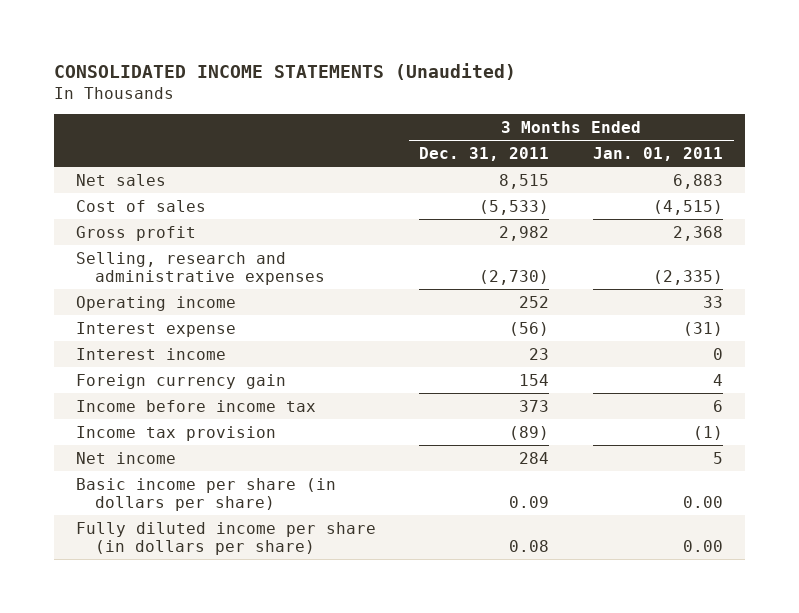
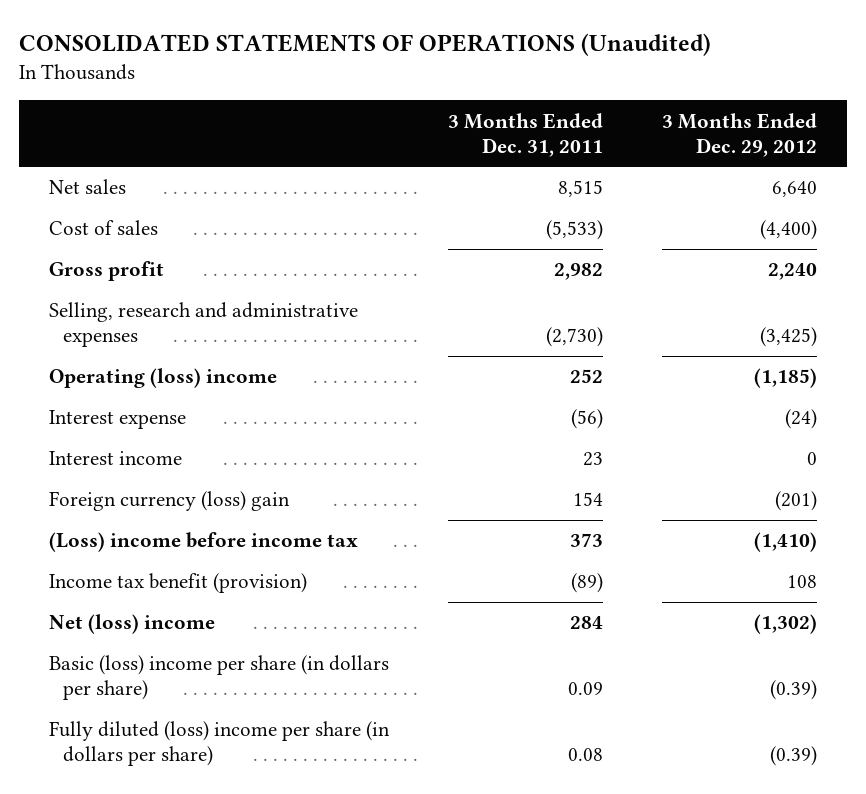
[53,62,516,80] CONSOLIDATED INCOME STATEMENTS (Unaudited) -> [18,33,711,57] CONSOLIDATED STATEMENTS OF OPERATIONS (Unaudited)
[593,146,724,161] Jan. 01, 2011 -> none
none -> [662,112,818,157] 3 Months Ended Dec. 29, 2012
[75,295,236,311] Operating income -> [48,368,277,389] Operating (loss) income
[75,373,286,389] Foreign currency gain -> [48,491,290,512] Foreign currency (loss) gain
[75,399,316,412] Income before income tax -> [48,532,358,553] (Loss) income before income tax
[75,425,276,441] Income tax provision -> [48,573,307,594] Income tax benefit (provision)
[75,451,176,464] Net income -> [48,614,215,635] Net (loss) income
[75,477,336,512] Basic income per share (in dollars per share) -> [48,655,389,701] Basic (loss) income per share (in dollars per share)
[75,521,376,556] Fully diluted income per share (in dollars per share) -> [48,721,390,767] Fully diluted (loss) income per share (in dollars per share)

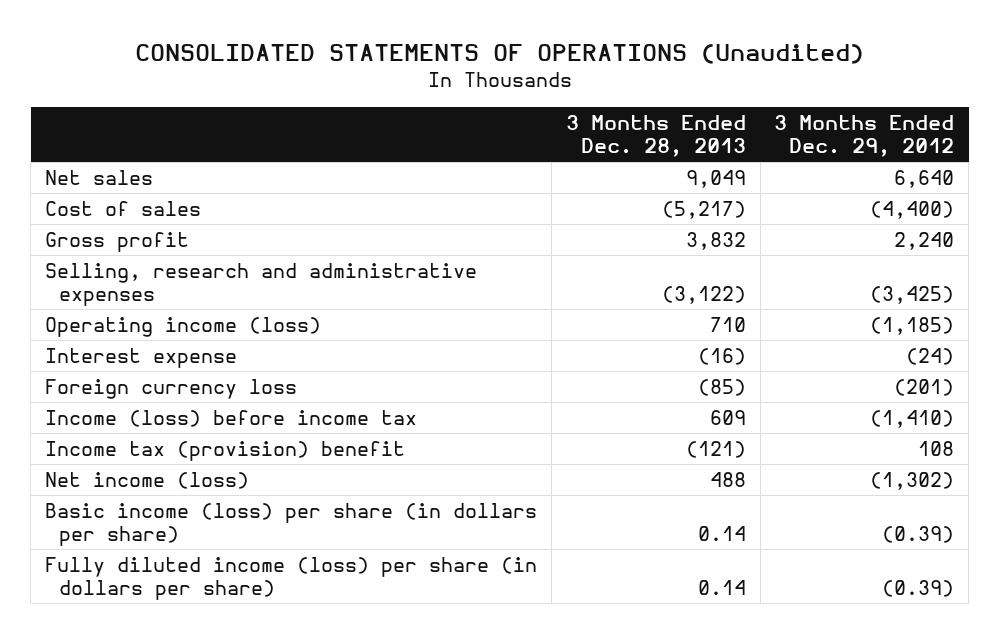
[447,112,603,157] 3 Months Ended Dec. 31, 2011 -> none
none -> [565,114,746,158] 3 Months Ended Dec. 28, 2013
[48,368,277,389] Operating (loss) income -> [45,316,322,337] Operating income (loss)
[48,451,182,466] Interest income -> none
[48,491,290,512] Foreign currency (loss) gain -> [45,378,298,399] Foreign currency loss
[48,532,358,553] (Loss) income before income tax -> [45,409,418,427] Income (loss) before income tax
[48,573,307,594] Income tax benefit (provision) -> [45,440,406,461] Income tax (provision) benefit
[48,614,215,635] Net (loss) income -> [45,471,250,489] Net income (loss)
[48,655,389,701] Basic (loss) income per share (in dollars per share) -> [45,502,538,547] Basic income (loss) per share (in dollars per share)
[48,721,390,767] Fully diluted (loss) income per share (in dollars per share) -> [45,556,538,601] Fully diluted income (loss) per share (in dollars per share)

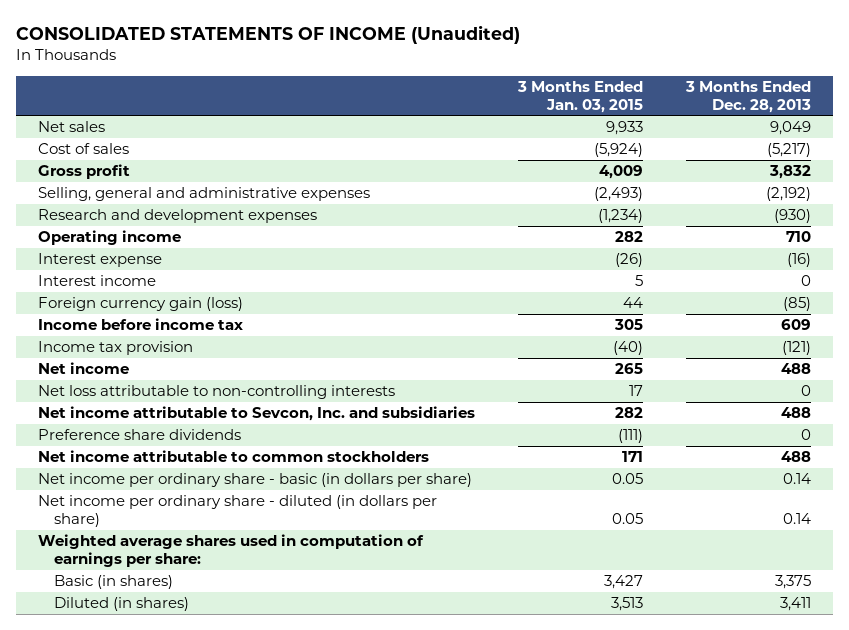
[134,44,864,65] CONSOLIDATED STATEMENTS OF OPERATIONS (Unaudited) -> [16,24,521,44] CONSOLIDATED STATEMENTS OF INCOME (Unaudited)
[774,114,955,158] 3 Months Ended Dec. 29, 2012 -> none
none -> [517,80,644,113] 3 Months Ended Jan. 03, 2015
[45,262,478,307] Selling, research and administrative expenses -> [37,187,370,202] Selling, general and administrative expenses
[661,286,746,305] (3,122) -> [766,187,812,202] (2,192)
none -> [37,209,317,224] Research and development expenses
[45,316,322,337] Operating income (loss) -> [37,230,181,246] Operating income
none -> [37,275,156,287] Interest income
[45,378,298,399] Foreign currency loss -> [37,297,243,312] Foreign currency gain (loss)
[45,409,418,427] Income (loss) before income tax -> [37,318,243,331] Income before income tax
[45,440,406,461] Income tax (provision) benefit -> [37,341,193,356] Income tax provision
[45,471,250,489] Net income (loss) -> [37,362,129,375] Net income
none -> [37,385,395,400] Net loss attributable to non-controlling interests
none -> [37,406,475,422] Net income attributable to Sevcon, Inc. and subsidiaries
none -> [37,429,241,441] Preference share dividends
none -> [37,450,429,463] Net income attributable to common stockholders
[45,502,538,547] Basic income (loss) per share (in dollars per share) -> [37,473,472,488] Net income per ordinary share - basic (in dollars per share)
[45,556,538,601] Fully diluted income (loss) per share (in dollars per share) -> [37,495,437,528] Net income per ordinary share - diluted (in dollars per share)
none -> [37,534,424,568] Weighted average shares used in computation of earnings per share:
none -> [54,575,174,590] Basic (in shares)
none -> [54,597,190,612] Diluted (in shares)

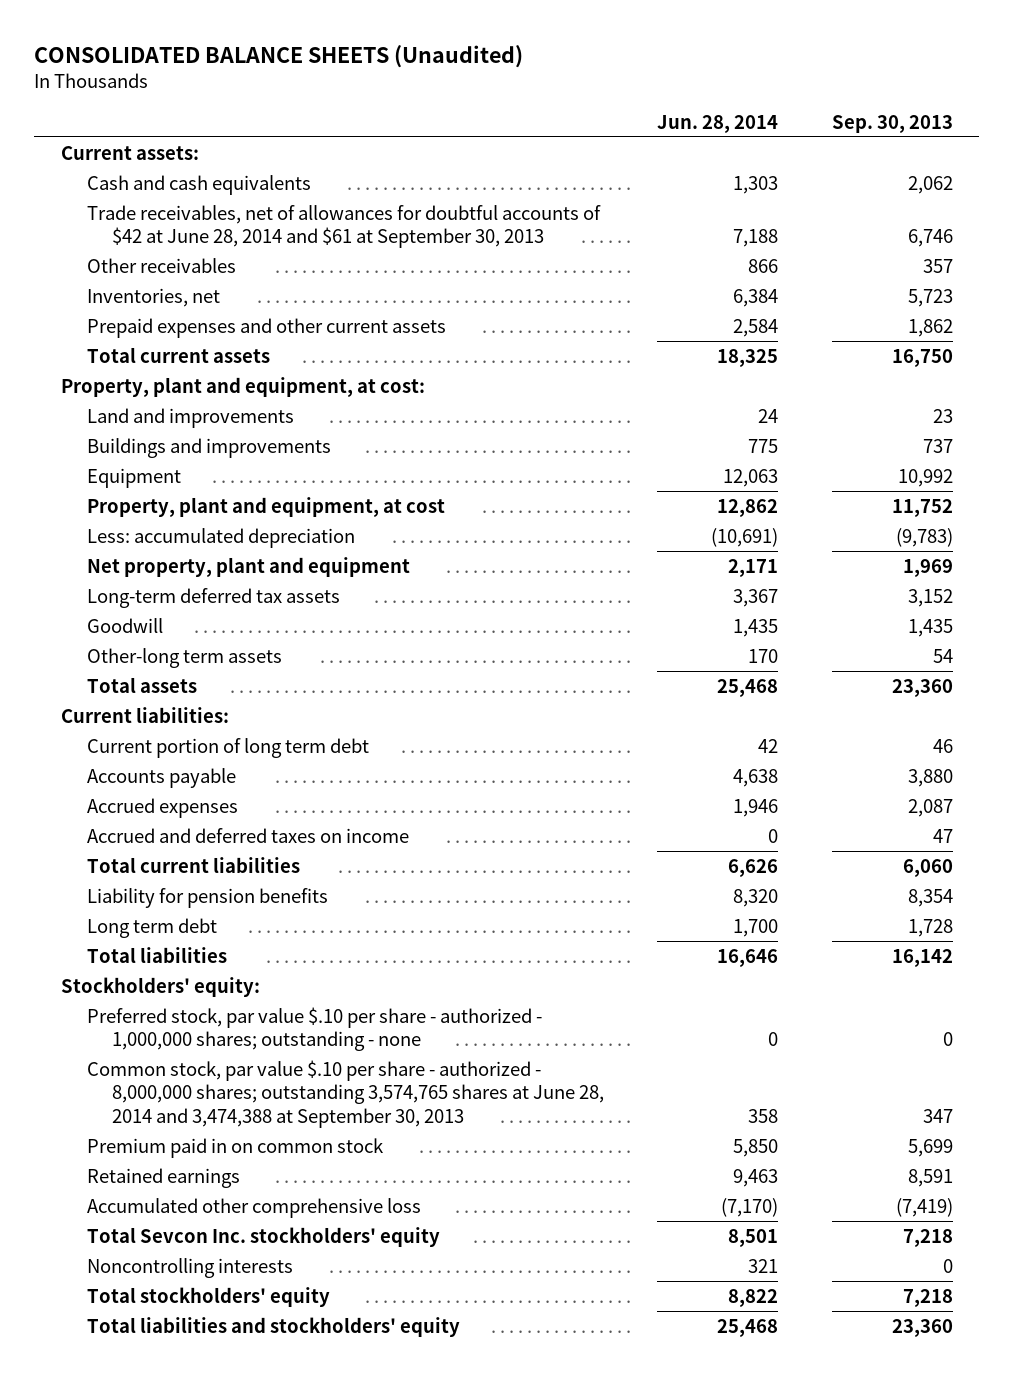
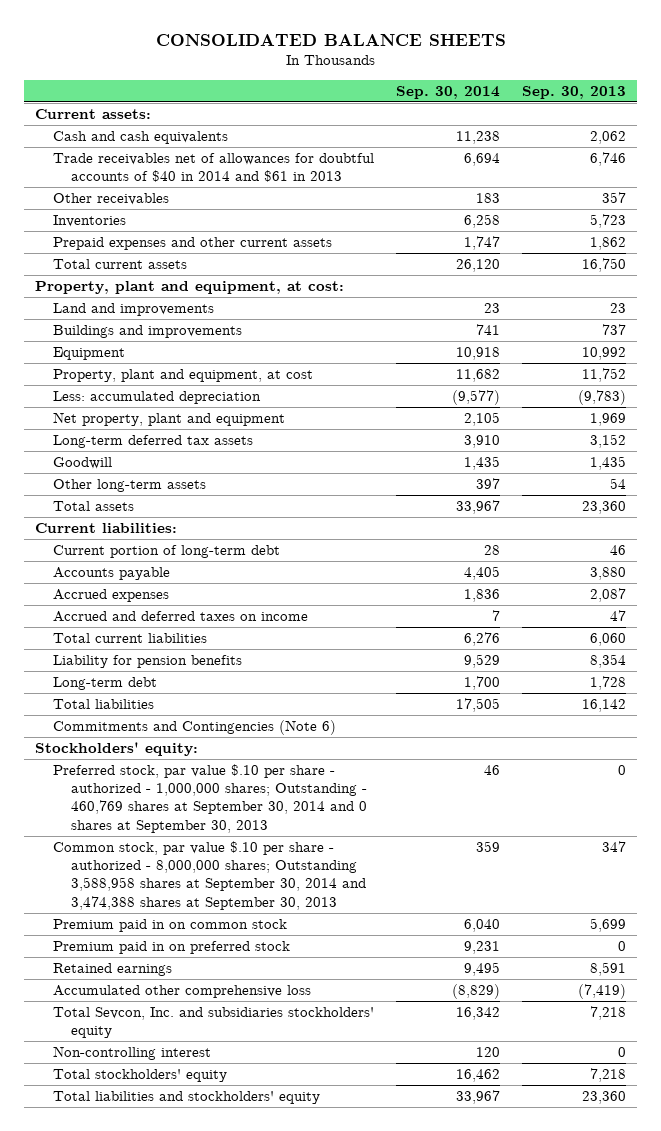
[34,45,524,69] CONSOLIDATED BALANCE SHEETS (Unaudited) -> [155,34,506,47] CONSOLIDATED BALANCE SHEETS
[657,114,779,133] Jun. 28, 2014 -> none
none -> [396,85,501,99] Sep. 30, 2014
[86,204,601,249] Trade receivables, net of allowances for doubtful accounts of $42 at June 28, 2014 and $61 at September 30, 2013 -> [52,152,374,183] Trade receivables net of allowances for doubtful accounts of $40 in 2014 and $61 in 2013
[86,287,220,307] Inventories, net -> [52,214,126,227] Inventories
[86,647,282,668] Other-long term assets -> [52,478,206,492] Other long-term assets
[86,737,369,758] Current portion of long term debt -> [52,544,280,558] Current portion of long-term debt
[86,917,217,938] Long term debt -> [52,676,157,690] Long-term debt
none -> [52,719,336,735] Commitments and Contingencies (Note 6)
[86,1006,542,1052] Preferred stock, par value $.10 per share - authorized - 1,000,000 shares; outstanding - none -> [52,763,367,833] Preferred stock, par value $.10 per share - authorized - 1,000,000 shares; Outstanding - 460,769 shares at September 30, 2014 and 0 shares at September 30, 2013
[86,1059,605,1128] Common stock, par value $.10 per share - authorized - 8,000,000 shares; outstanding 3,574,765 shares at June 28, 2014 and 3,474,388 at September 30, 2013 -> [52,840,366,910] Common stock, par value $.10 per share - authorized - 8,000,000 shares; Outstanding 3,588,958 shares at September 30, 2014 and 3,474,388 shares at September 30, 2013
none -> [52,940,290,954] Premium paid in on preferred stock
[86,1226,440,1247] Total Sevcon Inc. stockholders' equity -> [52,1006,374,1039] Total Sevcon, Inc. and subsidiaries stockholders' equity
[86,1257,293,1278] Noncontrolling interests -> [52,1045,211,1060] Non-controlling interest

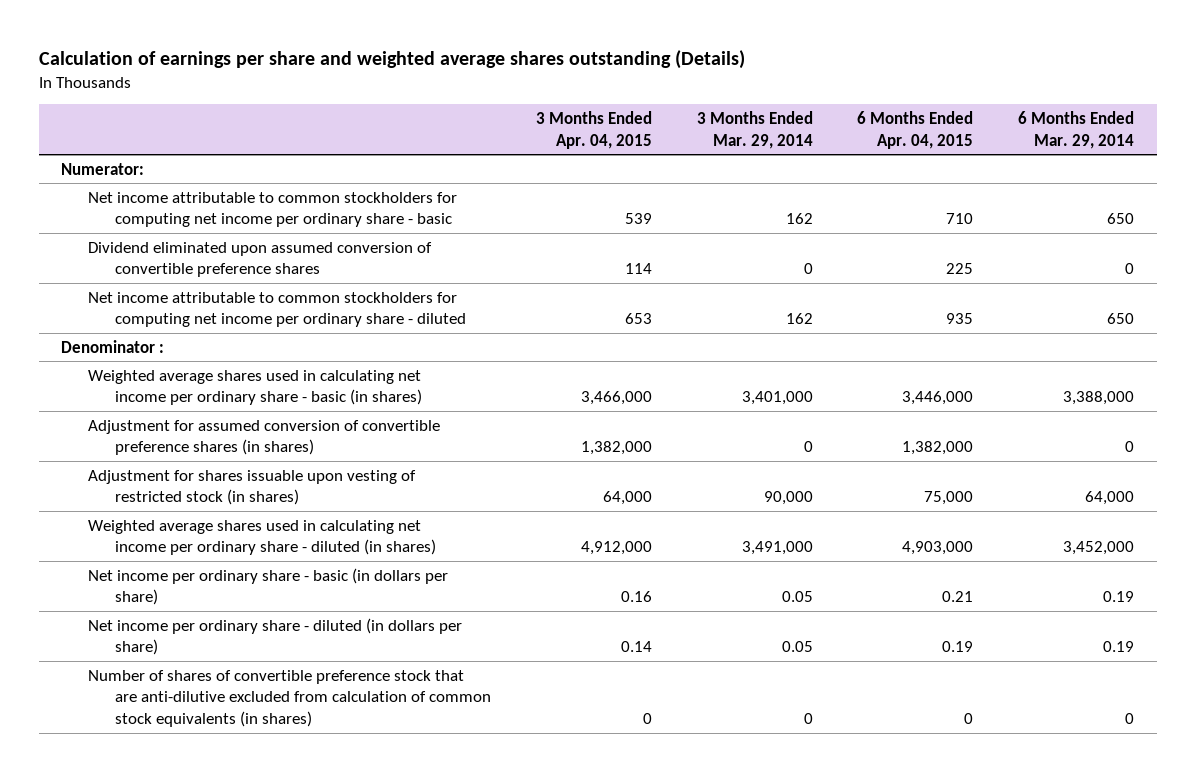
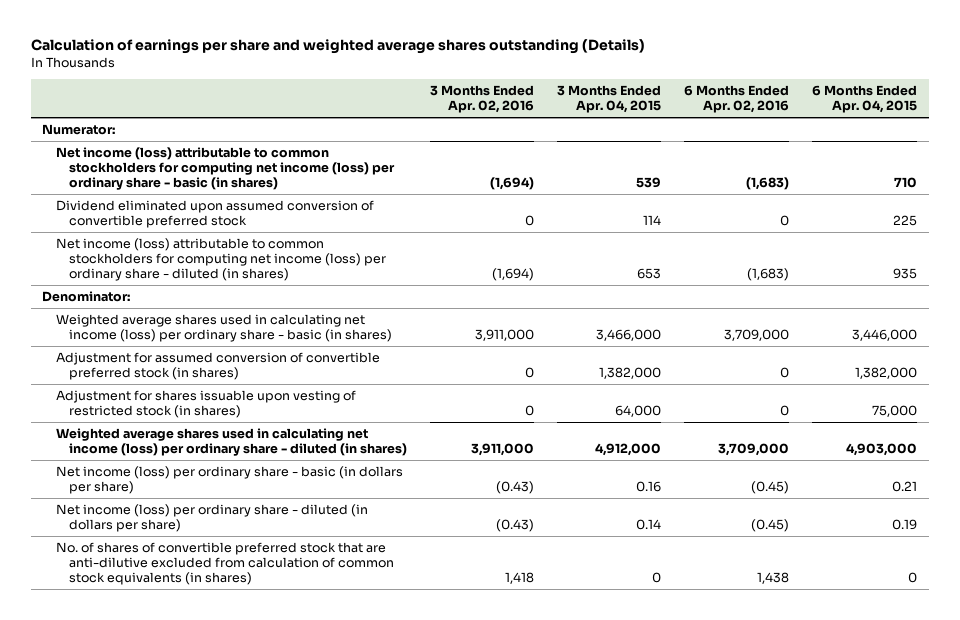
[696,110,813,149] 3 Months Ended Mar. 29, 2014 -> none
[1018,110,1135,149] 6 Months Ended Mar. 29, 2014 -> none
none -> [429,85,534,113] 3 Months Ended Apr. 02, 2016
none -> [684,85,790,113] 6 Months Ended Apr. 02, 2016
[88,191,458,228] Net income attributable to common stockholders for computing net income per ordinary share - basic -> [55,147,395,190] Net income (loss) attributable to common stockholders for computing net income (loss) per ordinary share - basic (in shares)
[88,241,433,278] Dividend eliminated upon assumed conversion of convertible preference shares -> [55,200,374,228] Dividend eliminated upon assumed conversion of convertible preferred stock
[88,291,466,328] Net income attributable to common stockholders for computing net income per ordinary share - diluted -> [55,238,386,281] Net income (loss) attributable to common stockholders for computing net income (loss) per ordinary share - diluted (in shares)
[61,339,165,353] Denominator : -> [42,291,131,303] Denominator:
[88,369,422,406] Weighted average shares used in calculating net income per ordinary share - basic (in shares) -> [55,314,392,342] Weighted average shares used in calculating net income (loss) per ordinary share - basic (in shares)
[88,419,441,456] Adjustment for assumed conversion of convertible preference shares (in shares) -> [55,352,380,380] Adjustment for assumed conversion of convertible preferred stock (in shares)
[88,519,436,556] Weighted average shares used in calculating net income per ordinary share - diluted (in shares) -> [55,428,407,456] Weighted average shares used in calculating net income (loss) per ordinary share - diluted (in shares)
[88,567,449,606] Net income per ordinary share - basic (in dollars per share) -> [55,466,403,494] Net income (loss) per ordinary share - basic (in dollars per share)
[88,617,463,656] Net income per ordinary share - diluted (in dollars per share) -> [55,504,368,532] Net income (loss) per ordinary share - diluted (in dollars per share)
[88,669,491,727] Number of shares of convertible preference stock that are anti-dilutive excluded from calculation of common stock equivalents (in shares) -> [55,542,394,585] No. of shares of convertible preferred stock that are anti-dilutive excluded from calculation of common stock equivalents (in shares)

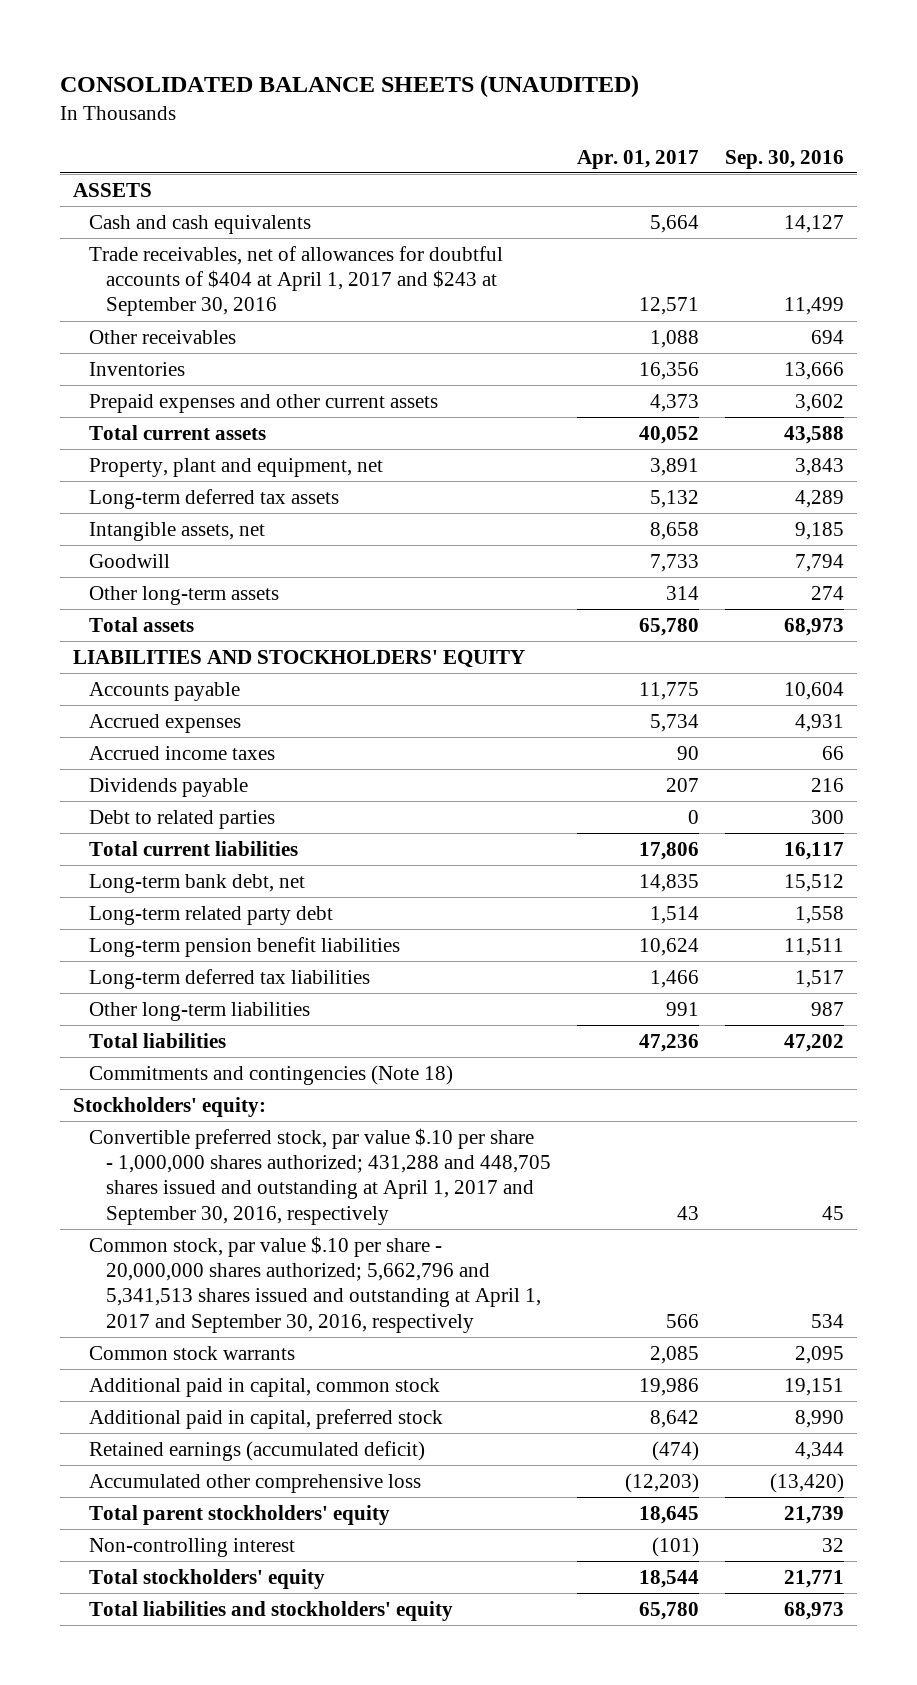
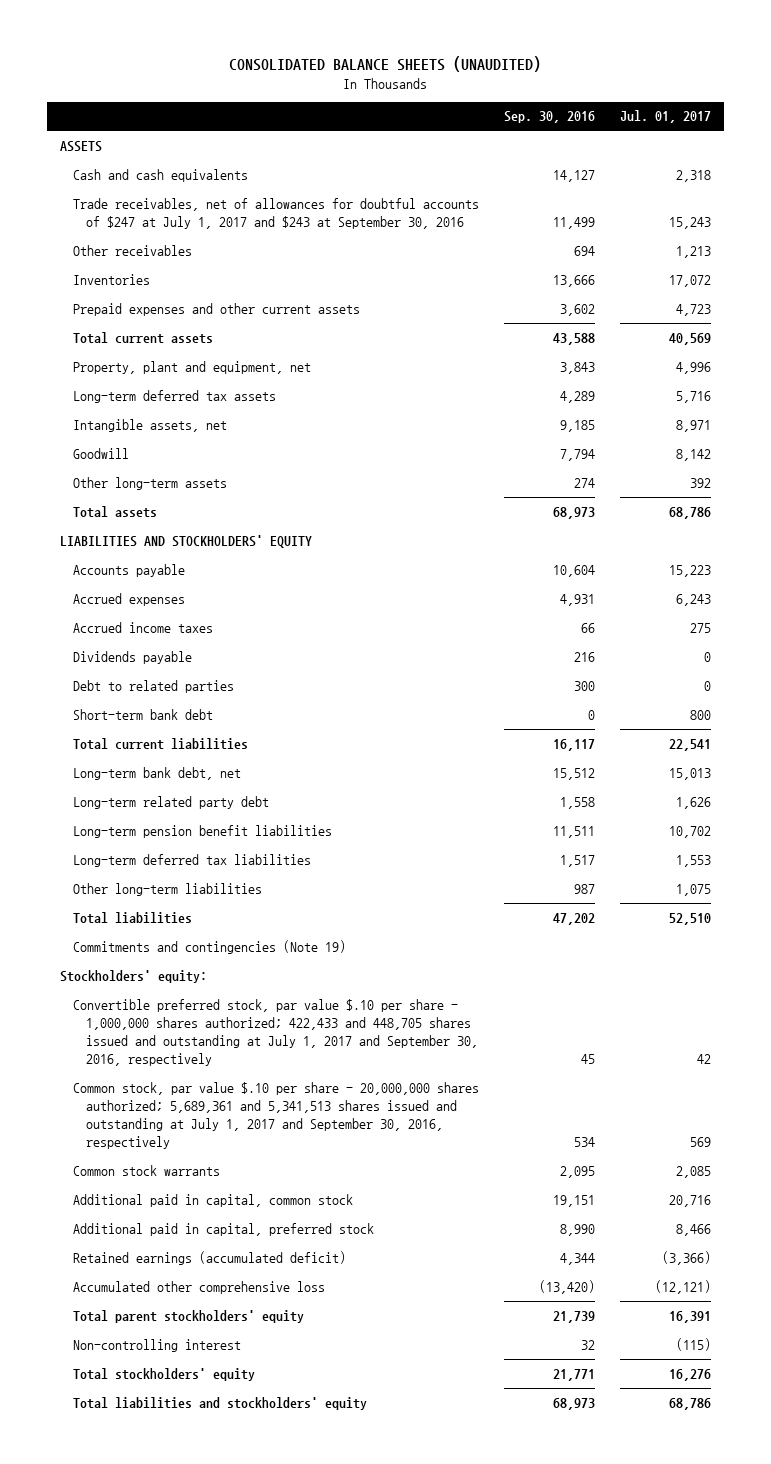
[577,149,700,169] Apr. 01, 2017 -> none
none -> [620,110,712,124] Jul. 01, 2017
[89,245,504,317] Trade receivables, net of allowances for doubtful accounts of $404 at April 1, 2017 and $243 at September 30, 2016 -> [73,197,480,229] Trade receivables, net of allowances for doubtful accounts of $247 at July 1, 2017 and $243 at September 30, 2016
none -> [73,708,214,720] Short-term bank debt
[89,1064,454,1085] Commitments and contingencies (Note 18) -> [73,939,347,954] Commitments and contingencies (Note 19)
[89,1127,552,1225] Convertible preferred stock, par value $.10 per share - 1,000,000 shares authorized; 431,288 and 448,705 shares issued and outstanding at April 1, 2017 and September 30, 2016, respectively -> [73,998,479,1066] Convertible preferred stock, par value $.10 per share - 1,000,000 shares authorized; 422,433 and 448,705 shares issued and outstanding at July 1, 2017 and September 30, 2016, respectively
[89,1235,542,1333] Common stock, par value $.10 per share - 20,000,000 shares authorized; 5,662,796 and 5,341,513 shares issued and outstanding at April 1, 2017 and September 30, 2016, respectively -> [73,1081,480,1149] Common stock, par value $.10 per share - 20,000,000 shares authorized; 5,689,361 and 5,341,513 shares issued and outstanding at July 1, 2017 and September 30, 2016, respectively

